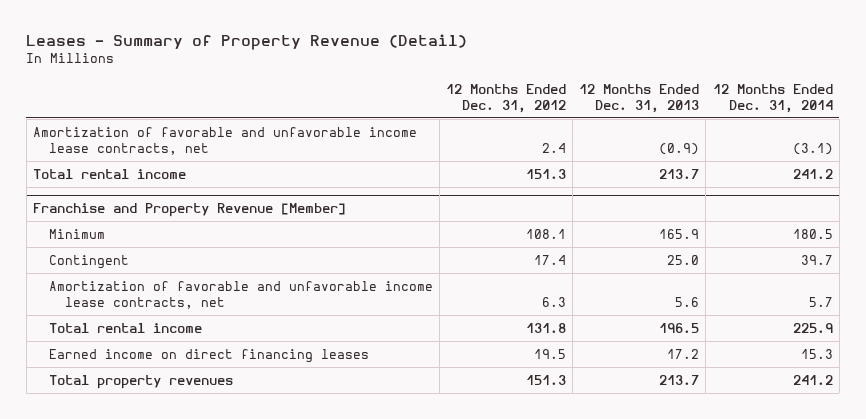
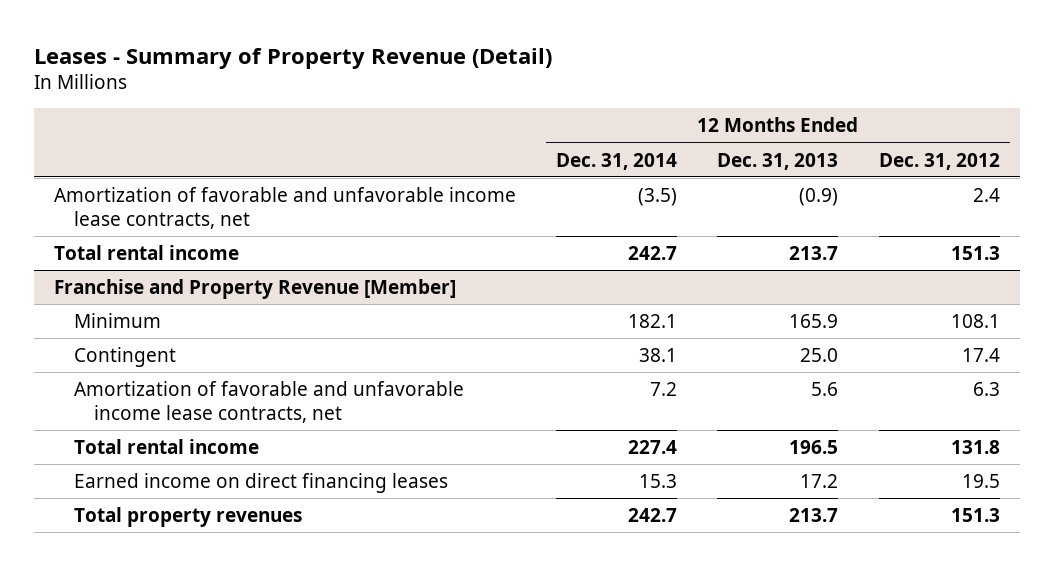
[792,142,833,155] (3.1) -> [638,188,678,207] (3.5)
[792,168,833,179] 241.2 -> [628,246,678,261] 242.7
[792,228,833,239] 180.5 -> [628,314,678,329] 182.1
[800,254,833,265] 39.7 -> [639,348,678,363] 38.1
[808,296,833,307] 5.7 -> [650,382,678,397] 7.2
[792,322,833,333] 225.9 -> [628,440,678,455] 227.4
[792,374,833,385] 241.2 -> [628,508,678,523] 242.7

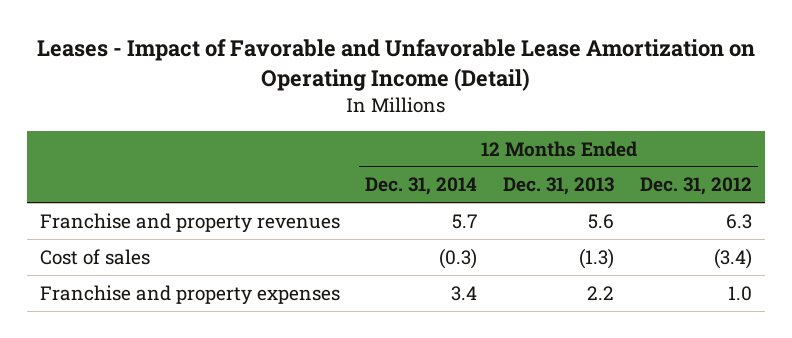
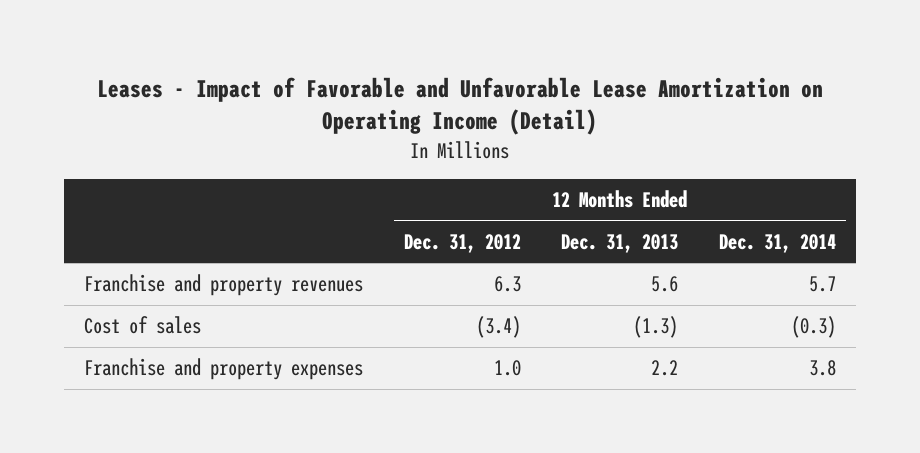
[451,285,478,301] 3.4 -> [808,360,836,377] 3.8

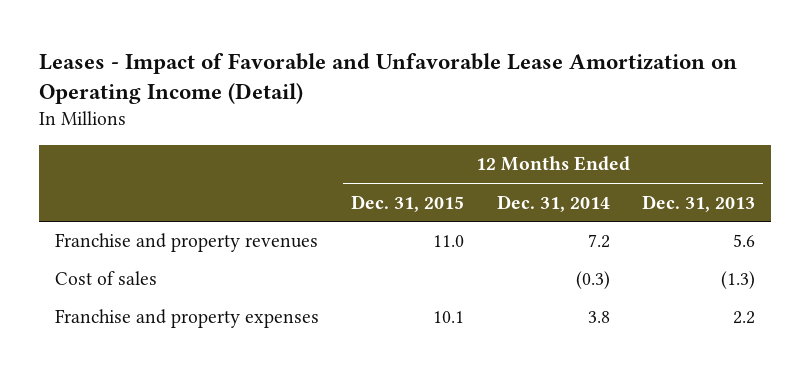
[403,233,521,253] Dec. 31, 2012 -> none
none -> [351,194,465,212] Dec. 31, 2015
[808,276,836,293] 5.7 -> [587,234,610,249] 7.2

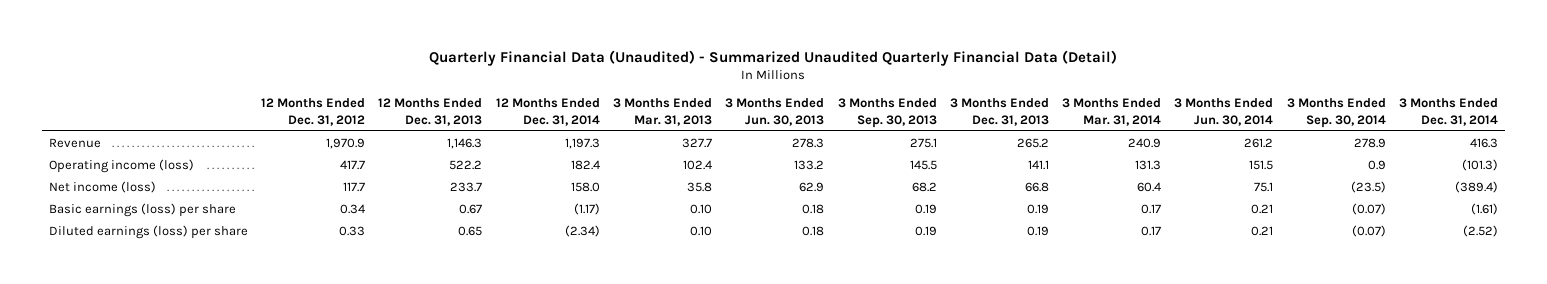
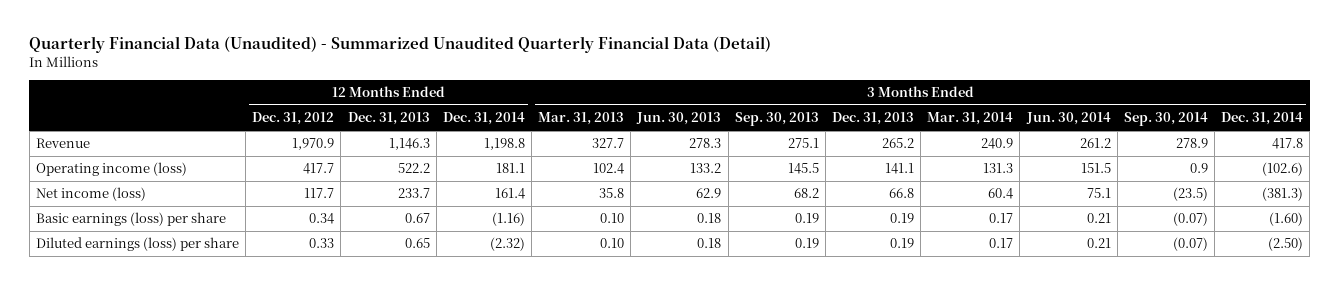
[564,137,600,149] 1,197.3 -> [483,138,525,151] 1,198.8
[1470,137,1499,148] 416.3 -> [1272,138,1304,150] 417.8
[570,159,600,170] 182.4 -> [495,163,525,174] 181.1
[1462,158,1499,171] (101.3) -> [1262,162,1304,177] (102.6)
[570,181,600,192] 158.0 -> [494,188,525,200] 161.4
[1455,180,1499,193] (389.4) -> [1262,187,1304,202] (381.3)
[573,202,600,215] (1.17) -> [491,212,525,227] (1.16)
[1471,202,1499,215] (1.61) -> [1269,212,1304,227] (1.60)
[564,224,600,237] (2.34) -> [489,237,525,252] (2.32)
[1463,224,1499,237] (2.52) -> [1268,237,1304,252] (2.50)

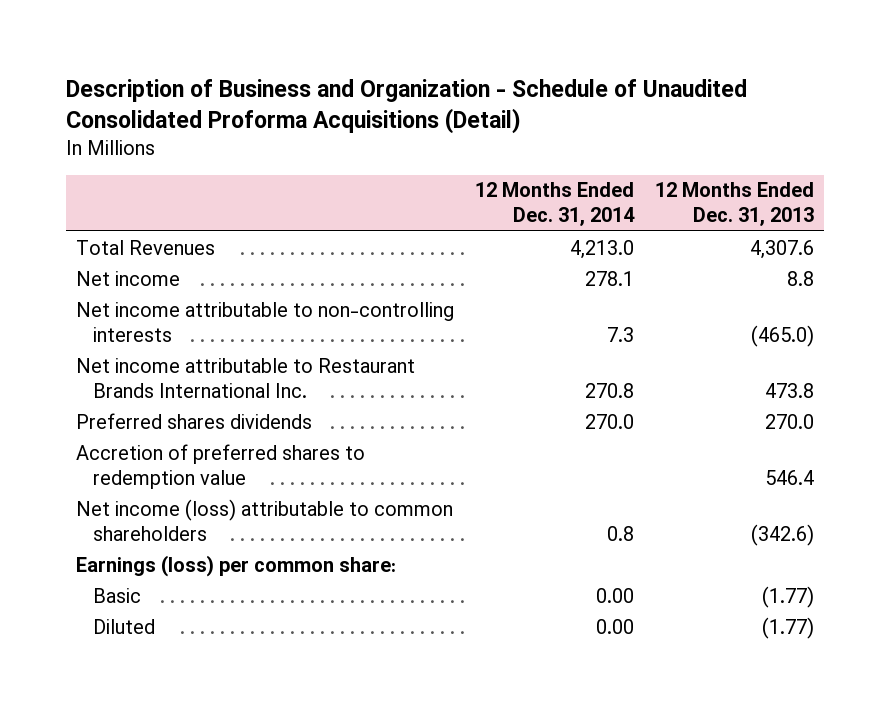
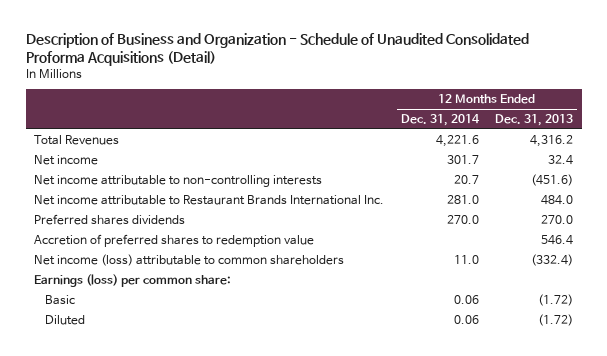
[570,239,635,259] 4,213.0 -> [435,135,479,148] 4,221.6
[749,239,814,259] 4,307.6 -> [530,135,574,148] 4,316.2
[585,270,635,286] 278.1 -> [446,155,479,165] 301.7
[786,270,814,286] 8.8 -> [548,155,574,166] 32.4
[607,326,635,342] 7.3 -> [453,175,479,185] 20.7
[750,324,814,347] (465.0) -> [531,174,574,187] (451.6)
[585,382,635,398] 270.8 -> [446,195,479,205] 281.0
[764,382,814,398] 473.8 -> [541,195,574,206] 484.0
[607,525,635,541] 0.8 -> [453,255,479,265] 11.0
[750,523,814,546] (342.6) -> [531,254,574,267] (332.4)
[596,587,635,603] 0.00 -> [453,295,479,305] 0.06
[761,585,814,608] (1.77) -> [538,294,574,307] (1.72)
[596,618,635,634] 0.00 -> [453,315,479,325] 0.06
[761,616,814,639] (1.77) -> [538,314,574,327] (1.72)

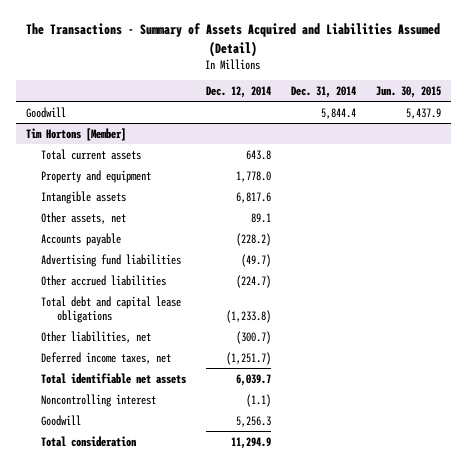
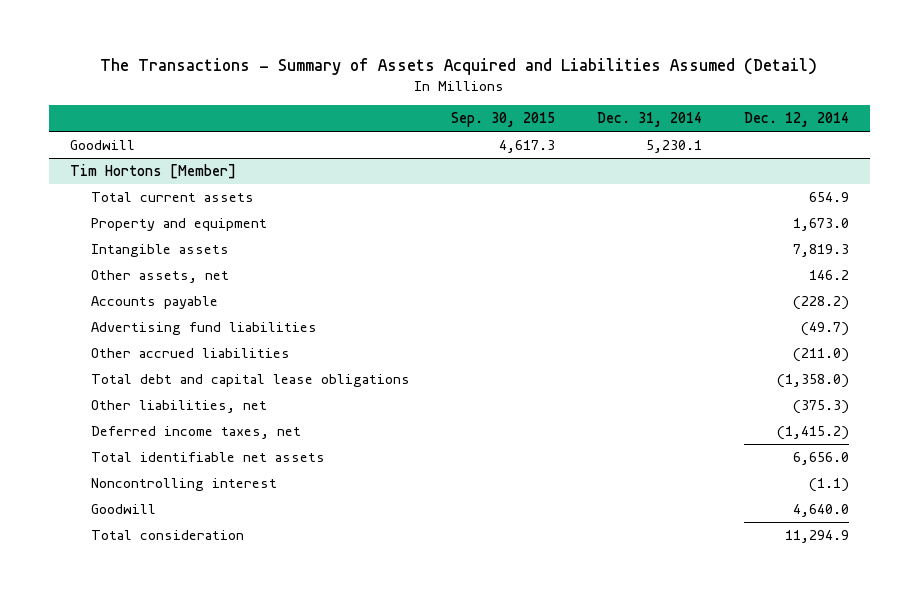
[375,85,441,98] Jun. 30, 2015 -> none
none -> [451,112,556,128] Sep. 30, 2015
[321,107,357,119] 5,844.4 -> [646,140,703,154] 5,230.1
[246,149,272,160] 643.8 -> [808,192,849,203] 654.9
[236,170,272,182] 1,778.0 -> [792,218,849,232] 1,673.0
[236,191,272,203] 6,817.6 -> [792,244,849,258] 7,819.3
[251,212,272,223] 89.1 -> [808,270,849,281] 146.2
[236,274,272,288] (224.7) -> [792,348,849,363] (211.0)
[226,309,272,323] (1,233.8) -> [776,374,849,389] (1,358.0)
[236,330,272,344] (300.7) -> [792,400,849,415] (375.3)
[226,351,272,365] (1,251.7) -> [776,426,849,441] (1,415.2)
[236,373,272,386] 6,039.7 -> [792,452,849,466] 6,656.0
[236,415,272,427] 5,256.3 -> [792,504,849,518] 4,640.0

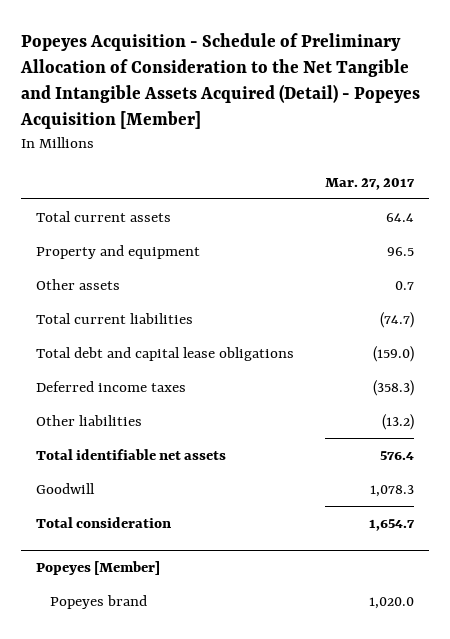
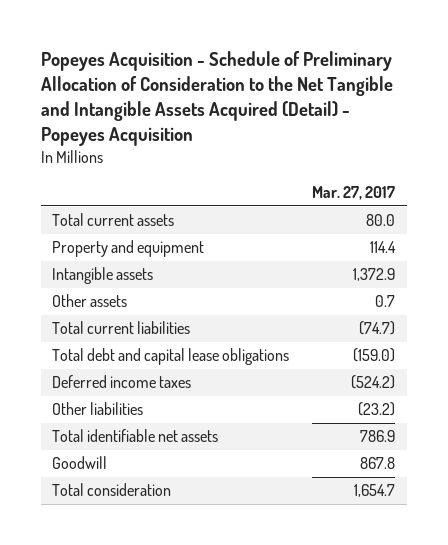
[19,32,420,130] Popeyes Acquisition - Schedule of Preliminary Allocation of Consideration to the Net Tangible and Intangible Assets Acquired (Detail) - Popeyes Acquisition [Member] -> [41,51,394,146] Popeyes Acquisition - Schedule of Preliminary Allocation of Consideration to the Net Tangible and Intangible Assets Acquired (Detail) - Popeyes Acquisition
[385,212,414,222] 64.4 -> [366,214,396,227] 80.0
[386,246,414,256] 96.5 -> [370,241,397,254] 114.4
none -> [52,267,154,285] Intangible assets
[372,379,414,396] (358.3) -> [351,375,396,390] (524.2)
[381,413,414,430] (13.2) -> [358,402,396,417] (23.2)
[379,450,414,460] 576.4 -> [360,430,396,443] 786.9
[369,484,414,497] 1,078.3 -> [360,457,396,470] 867.8
[35,560,160,575] Popeyes [Member] -> none
[49,594,147,609] Popeyes brand -> none

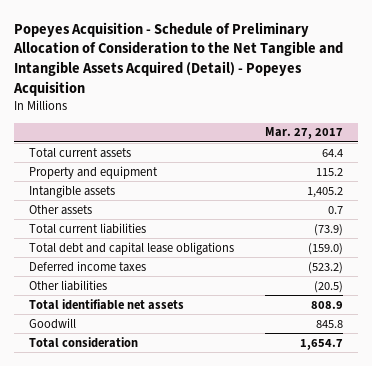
[366,214,396,227] 80.0 -> [321,148,343,157] 64.4
[370,241,397,254] 114.4 -> [315,167,343,176] 115.2
[353,268,396,282] 1,372.9 -> [306,186,343,198] 1,405.2
[359,321,396,336] (74.7) -> [313,223,343,236] (73.9)
[351,375,396,390] (524.2) -> [307,261,343,274] (523.2)
[358,402,396,417] (23.2) -> [313,280,343,293] (20.5)
[360,430,396,443] 786.9 -> [310,300,343,309] 808.9
[360,457,396,470] 867.8 -> [315,319,343,328] 845.8

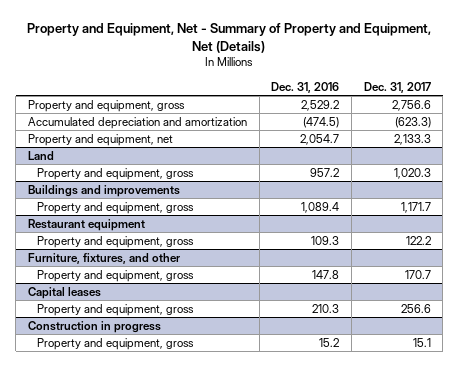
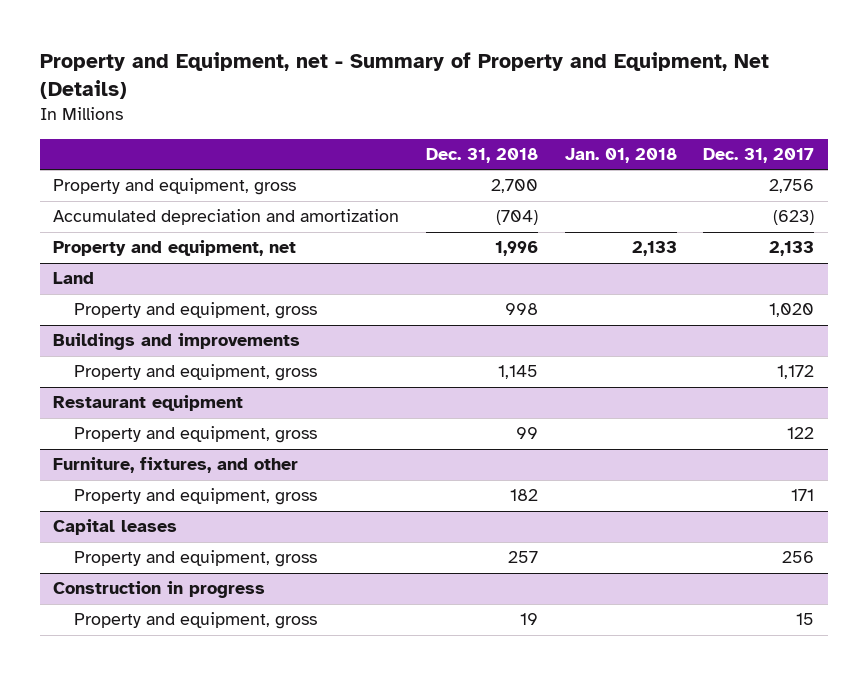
[27,23,432,54] Property and Equipment, Net - Summary of Property and Equipment, Net (Details) -> [39,52,769,100] Property and Equipment, net - Summary of Property and Equipment, Net (Details)
[271,81,340,93] Dec. 31, 2016 -> none
none -> [426,148,539,164] Dec. 31, 2018
none -> [564,148,677,164] Jan. 01, 2018
[391,99,431,111] 2,756.6 -> [769,179,815,194] 2,756
[394,116,431,128] (623.3) -> [773,210,815,226] (623)
[393,133,431,145] 2,133.3 -> [769,241,815,257] 2,133
[393,167,431,179] 1,020.3 -> [769,303,815,318] 1,020
[400,201,431,213] 1,171.7 -> [777,365,815,380] 1,172
[405,235,431,245] 122.2 -> [787,427,815,440] 122
[404,269,431,279] 170.7 -> [791,489,815,502] 171
[400,303,431,313] 256.6 -> [782,551,815,564] 256
[412,337,431,347] 15.1 -> [796,613,815,626] 15

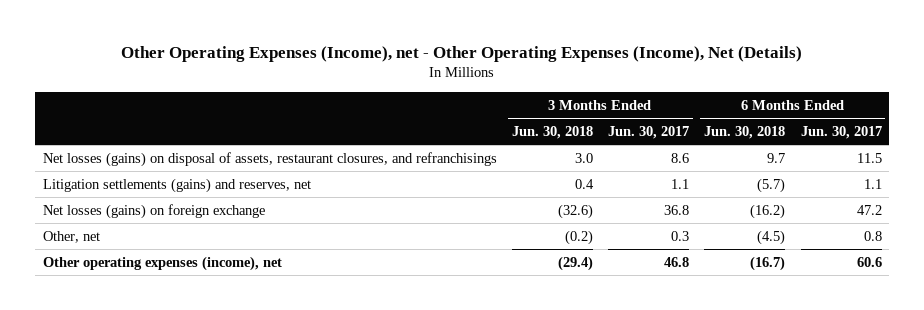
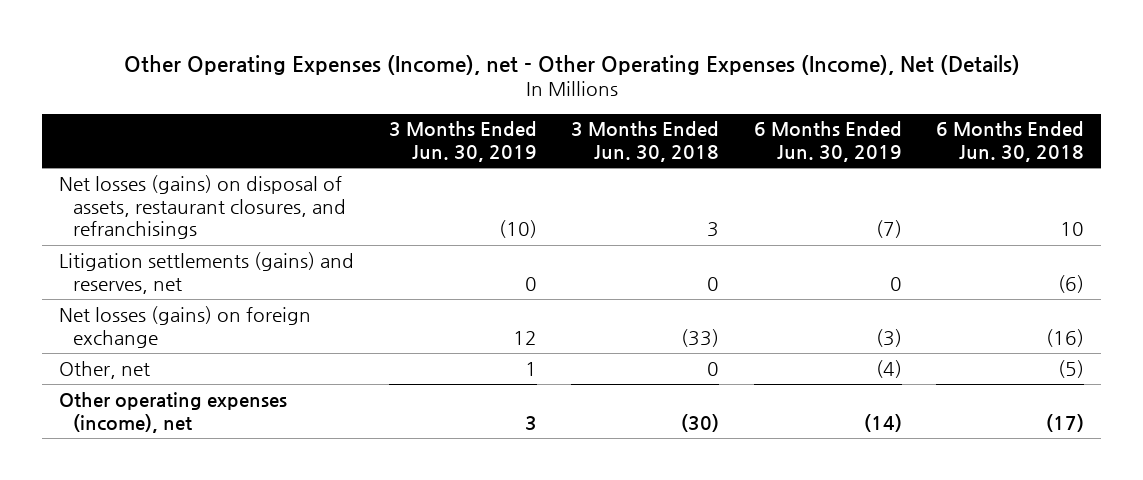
[608,126,690,140] Jun. 30, 2017 -> none
[800,126,882,140] Jun. 30, 2017 -> none
none -> [388,121,537,163] 3 Months Ended Jun. 30, 2019
none -> [753,121,902,163] 6 Months Ended Jun. 30, 2019
[574,152,593,163] 3.0 -> [707,222,720,238] 3
[767,152,786,163] 9.7 -> [1060,222,1085,237] 10
[574,178,594,189] 0.4 -> [707,276,720,291] 0
[757,177,786,193] (5.7) -> [1058,274,1085,293] (6)
[557,203,593,219] (32.6) -> [681,328,720,347] (33)
[750,203,786,219] (16.2) -> [1046,328,1085,347] (16)
[564,229,593,245] (0.2) -> [707,361,720,376] 0
[757,229,786,245] (4.5) -> [1058,359,1085,378] (5)
[557,255,593,271] (29.4) -> [681,413,720,432] (30)
[750,255,786,271] (16.7) -> [1046,413,1085,432] (17)

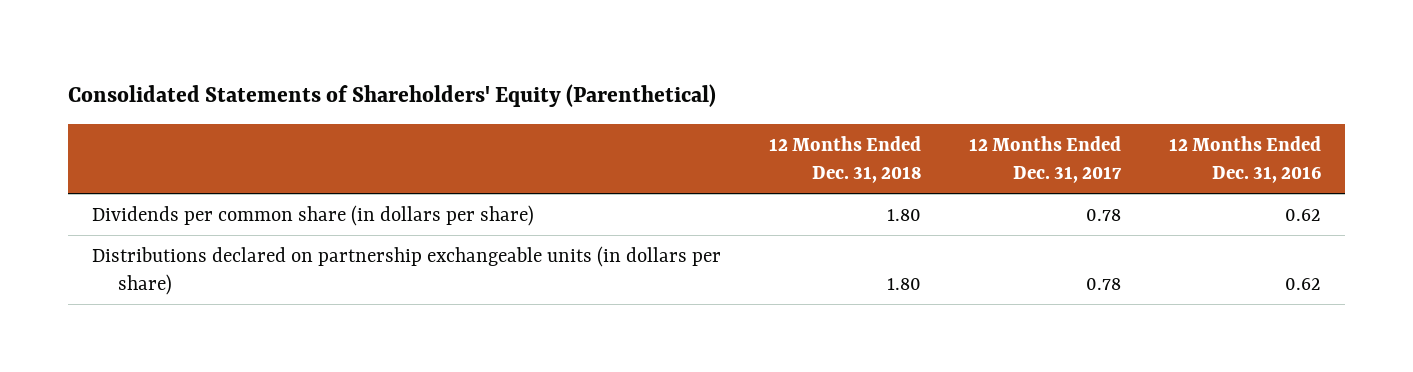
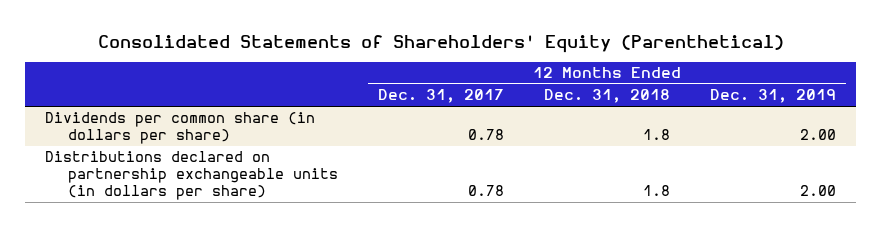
[1168,135,1321,183] 12 Months Ended Dec. 31, 2016 -> none
none -> [709,89,836,104] Dec. 31, 2019
[886,208,921,221] 1.80 -> [642,129,670,141] 1.8
[886,278,921,291] 1.80 -> [642,185,670,197] 1.8

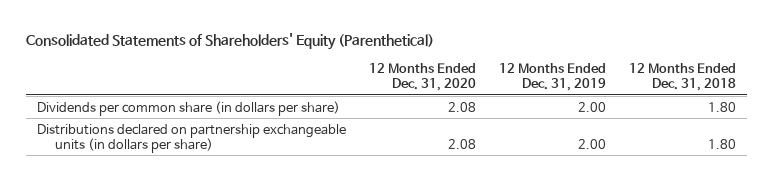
[377,89,504,104] Dec. 31, 2017 -> none
none -> [369,63,477,92] 12 Months Ended Dec. 31, 2020
[642,129,670,141] 1.8 -> [707,101,736,112] 1.80
[642,185,670,197] 1.8 -> [707,138,736,149] 1.80

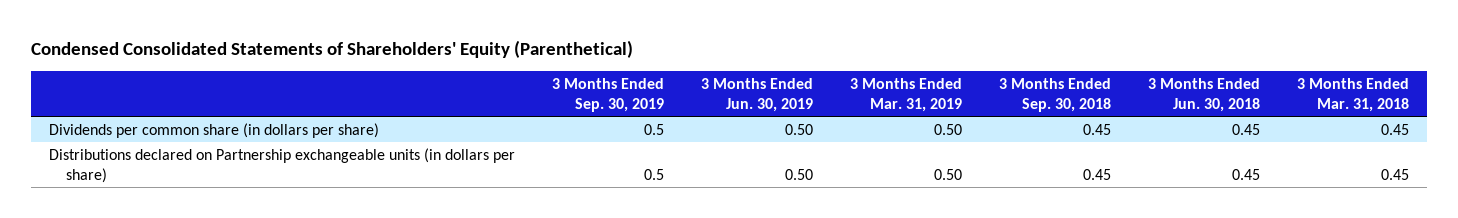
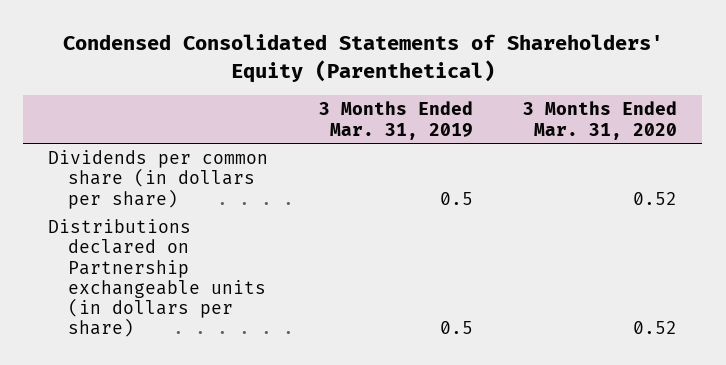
[552,77,665,112] 3 Months Ended Sep. 30, 2019 -> none
[701,77,814,112] 3 Months Ended Jun. 30, 2019 -> none
[998,77,1111,112] 3 Months Ended Sep. 30, 2018 -> none
[1147,77,1260,112] 3 Months Ended Jun. 30, 2018 -> none
[1296,77,1409,112] 3 Months Ended Mar. 31, 2018 -> none
none -> [523,101,678,140] 3 Months Ended Mar. 31, 2020
[933,123,962,135] 0.50 -> [439,191,473,205] 0.5
[933,168,962,180] 0.50 -> [439,321,473,335] 0.5

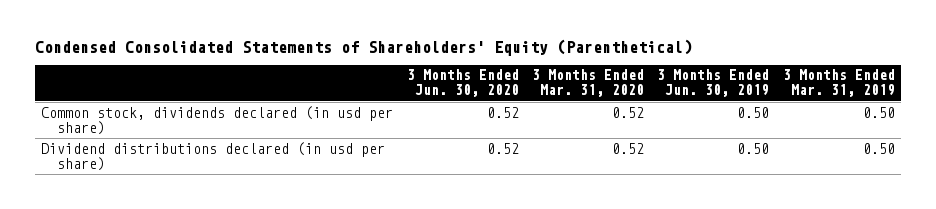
none -> [406,69,519,98] 3 Months Ended Jun. 30, 2020
none -> [657,69,770,98] 3 Months Ended Jun. 30, 2019
[48,150,269,209] Dividends per common share (in dollars per share) -> [41,105,394,135] Common stock, dividends declared (in usd per share)
[439,191,473,205] 0.5 -> [862,106,895,118] 0.50
[48,219,267,338] Distributions declared on Partnership exchangeable units (in dollars per share) -> [41,141,386,171] Dividend distributions declared (in usd per share)
[439,321,473,335] 0.5 -> [862,142,895,154] 0.50

